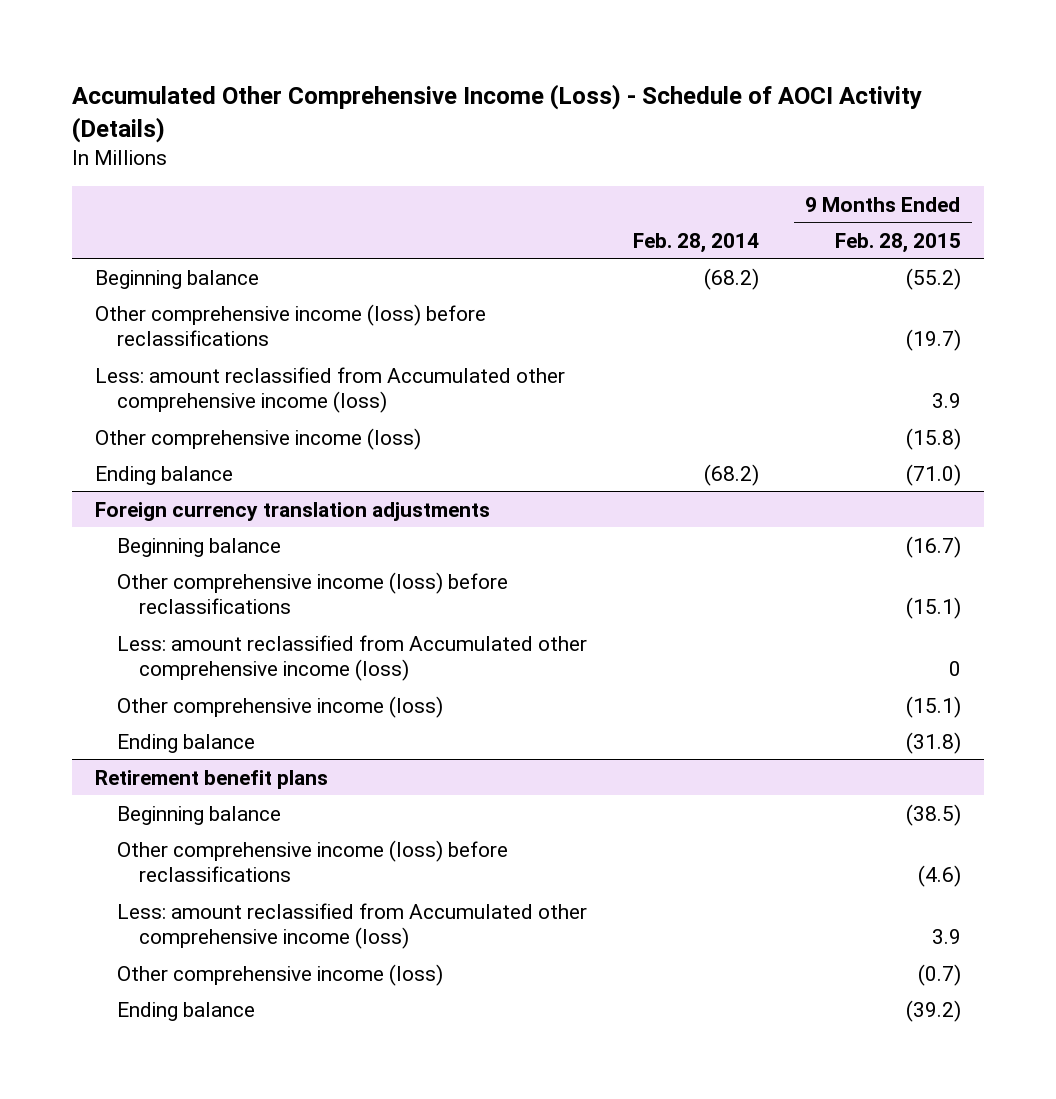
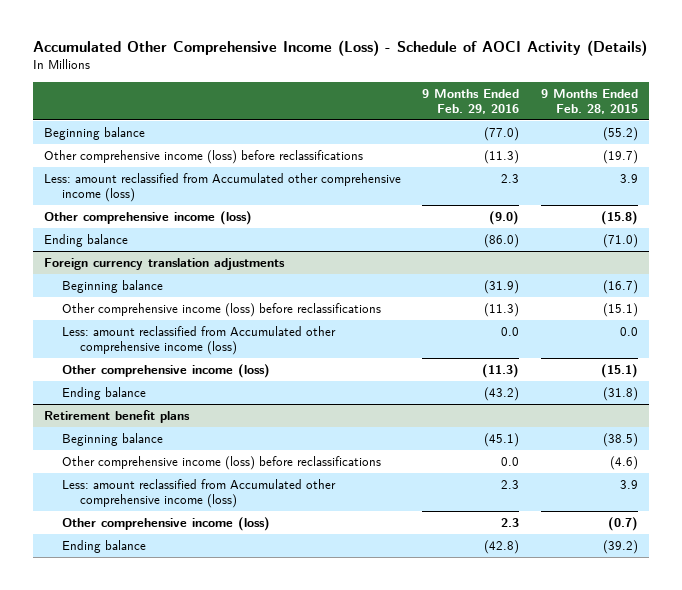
[633,232,760,253] Feb. 28, 2014 -> none
none -> [422,88,520,114] 9 Months Ended Feb. 29, 2016
[948,661,961,677] 0 -> [619,327,638,337] 0.0

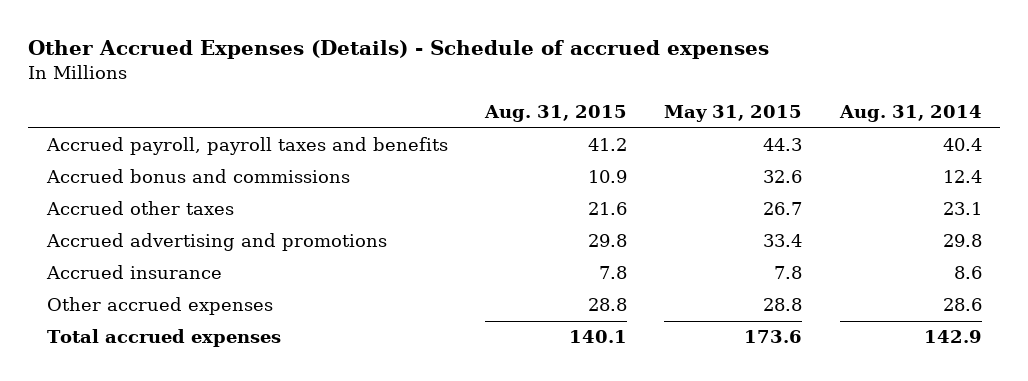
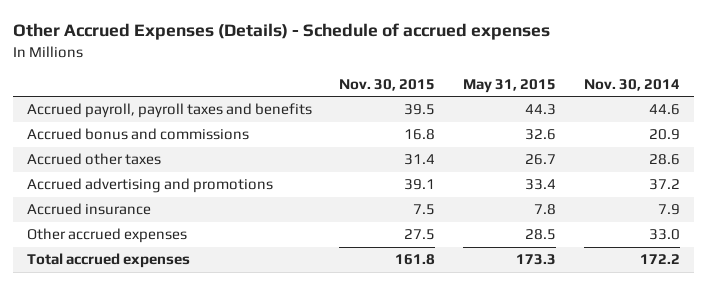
[484,105,628,123] Aug. 31, 2015 -> none
[838,105,982,123] Aug. 31, 2014 -> none
none -> [339,78,436,91] Nov. 30, 2015
none -> [584,78,681,91] Nov. 30, 2014
[763,298,803,312] 28.8 -> [525,229,557,241] 28.5
[744,330,803,344] 173.6 -> [516,254,557,266] 173.3

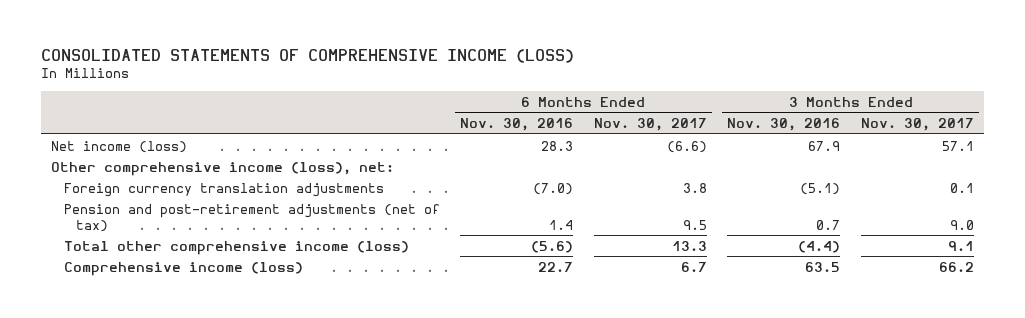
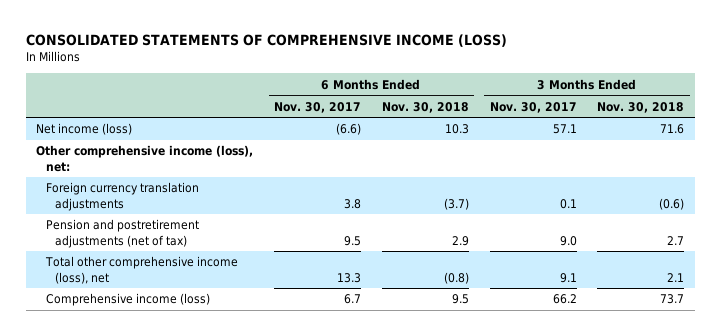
[460,118,574,132] Nov. 30, 2016 -> none
[727,118,841,132] Nov. 30, 2016 -> none
none -> [381,101,469,113] Nov. 30, 2018
none -> [597,101,685,113] Nov. 30, 2018
[63,203,440,232] Pension and post-retirement adjustments (net of tax) -> [45,219,199,248] Pension and postretirement adjustments (net of tax)
[63,240,409,255] Total other comprehensive income (loss) -> [44,256,238,284] Total other comprehensive income (loss), net

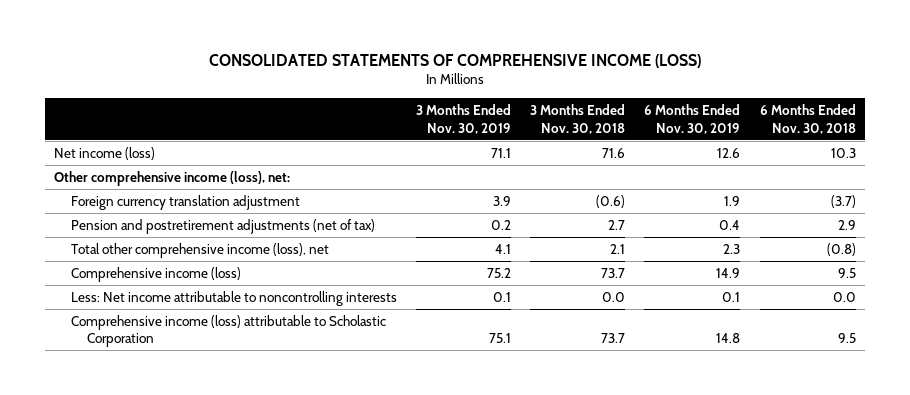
[273,101,361,113] Nov. 30, 2017 -> none
[489,101,577,113] Nov. 30, 2017 -> none
none -> [415,103,511,134] 3 Months Ended Nov. 30, 2019
none -> [644,103,741,134] 6 Months Ended Nov. 30, 2019
[45,182,199,211] Foreign currency translation adjustments -> [70,194,300,210] Foreign currency translation adjustment
none -> [70,290,397,306] Less: Net income attributable to noncontrolling interests
none -> [70,314,386,348] Comprehensive income (loss) attributable to Scholastic Corporation

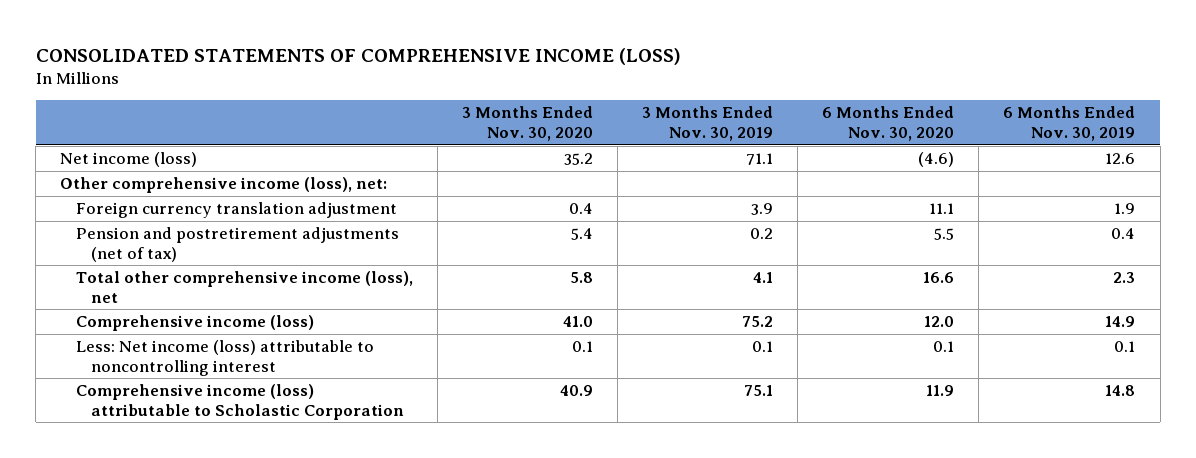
[530,103,626,134] 3 Months Ended Nov. 30, 2018 -> none
[759,103,856,134] 6 Months Ended Nov. 30, 2018 -> none
none -> [461,106,593,141] 3 Months Ended Nov. 30, 2020
none -> [822,106,955,141] 6 Months Ended Nov. 30, 2020
[70,290,397,306] Less: Net income attributable to noncontrolling interests -> [75,340,374,376] Less: Net income (loss) attributable to noncontrolling interest

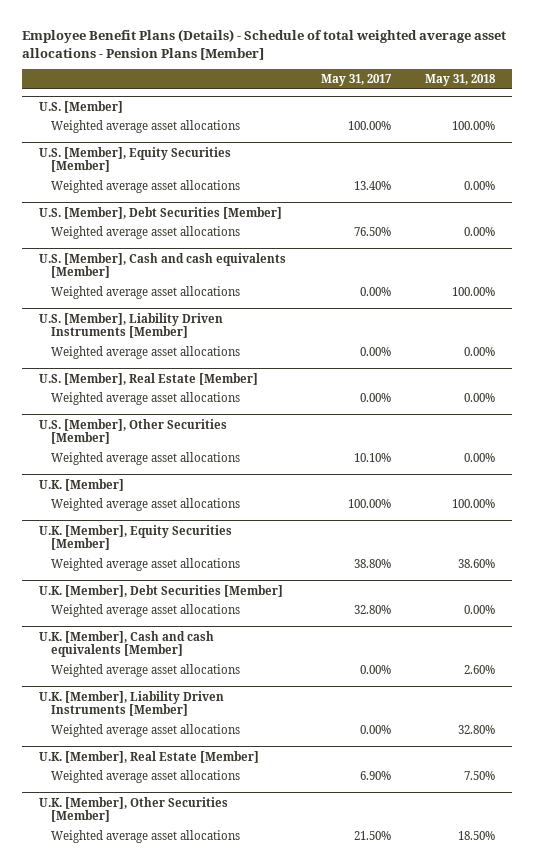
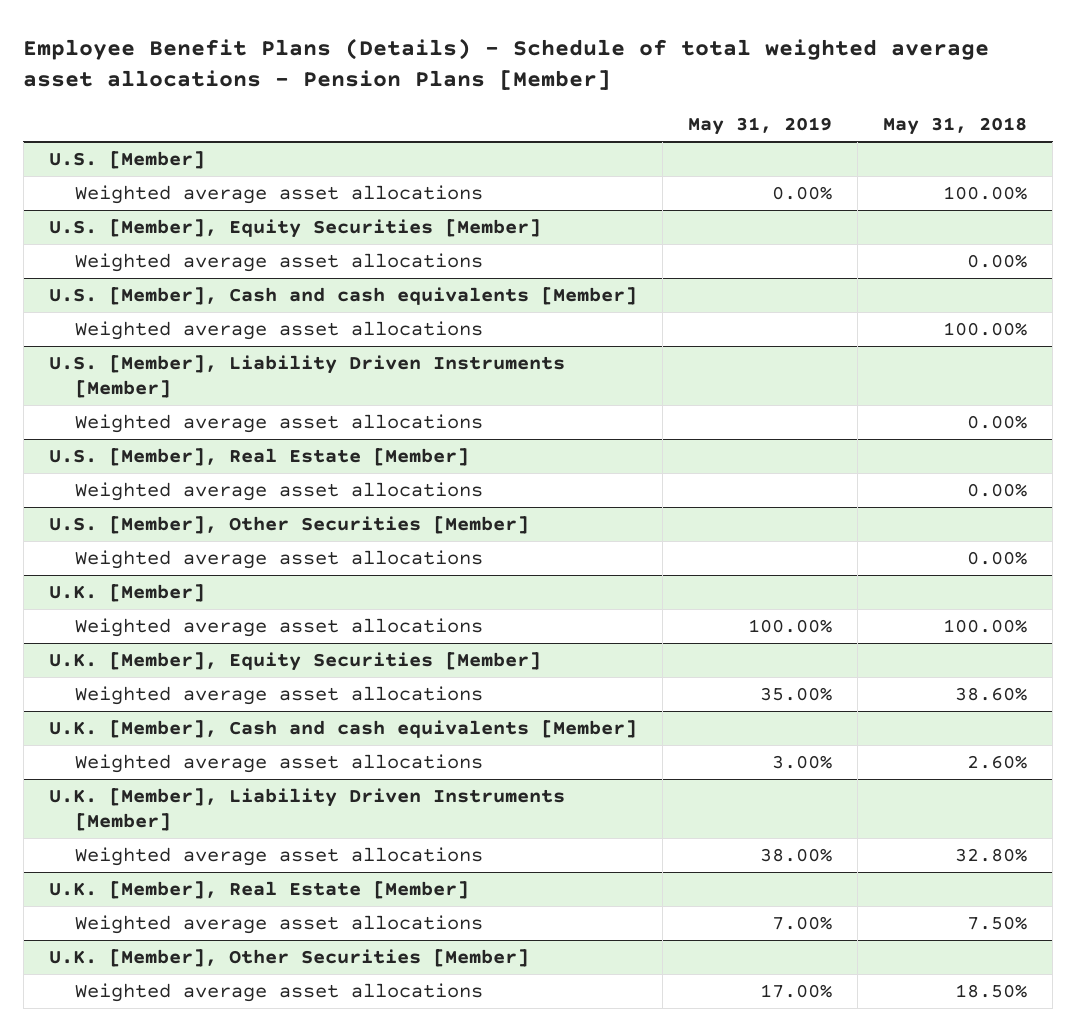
[320,74,392,87] May 31, 2017 -> none
none -> [688,116,833,135] May 31, 2019
[39,206,283,219] U.S. [Member], Debt Securities [Member] -> none
[51,225,241,239] Weighted average asset allocations -> none
[39,584,284,597] U.K. [Member], Debt Securities [Member] -> none
[51,603,241,617] Weighted average asset allocations -> none

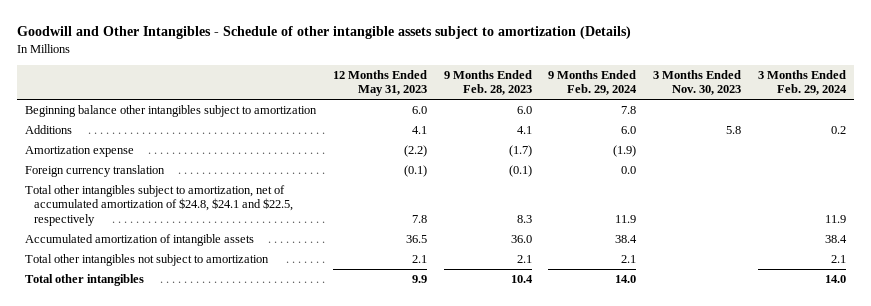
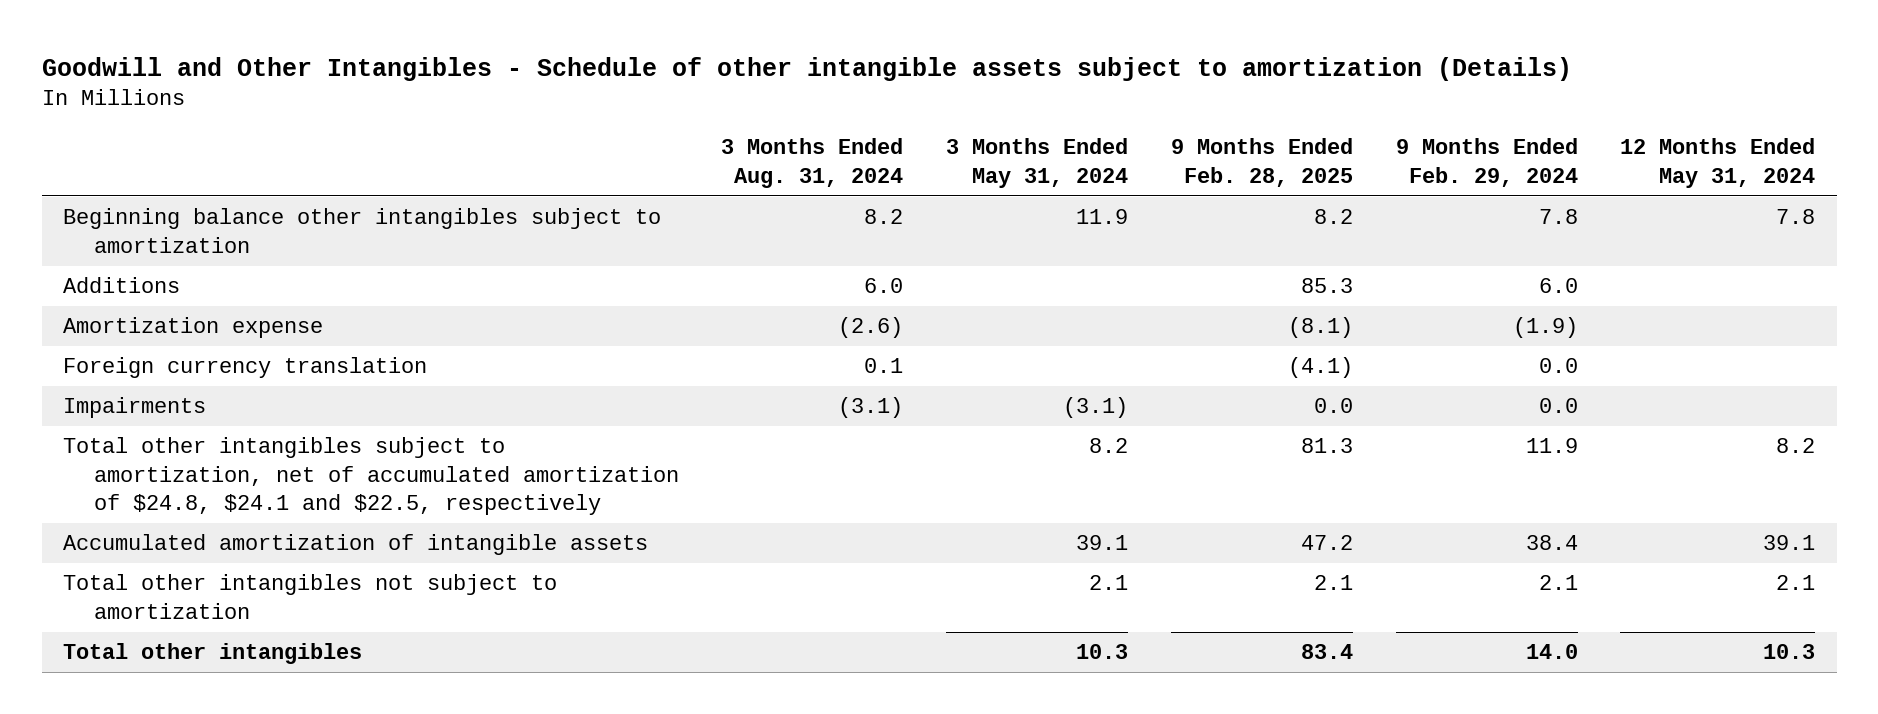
[332,70,427,97] 12 Months Ended May 31, 2023 -> none
[443,70,532,96] 9 Months Ended Feb. 28, 2023 -> none
[652,70,741,96] 3 Months Ended Nov. 30, 2023 -> none
[757,70,847,96] 3 Months Ended Feb. 29, 2024 -> none
none -> [721,138,904,188] 3 Months Ended Aug. 31, 2024
none -> [946,138,1129,188] 3 Months Ended May 31, 2024
none -> [1170,138,1353,187] 9 Months Ended Feb. 28, 2025
none -> [1620,138,1816,188] 12 Months Ended May 31, 2024
none -> [63,397,207,419] Impairments

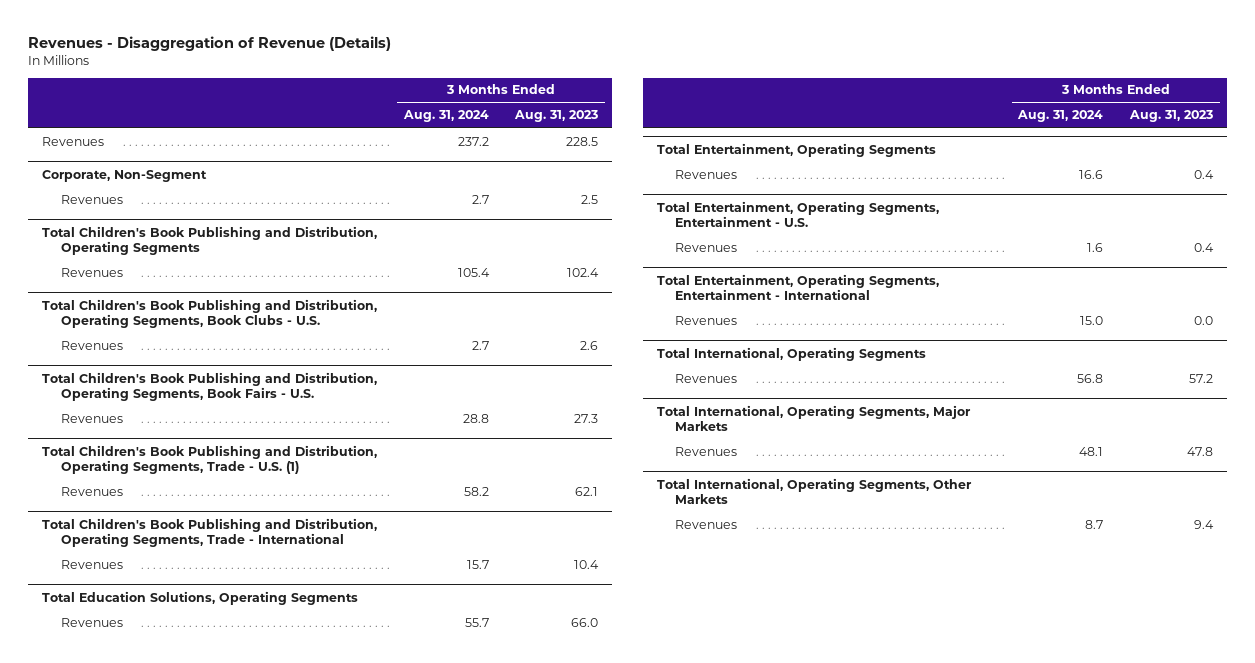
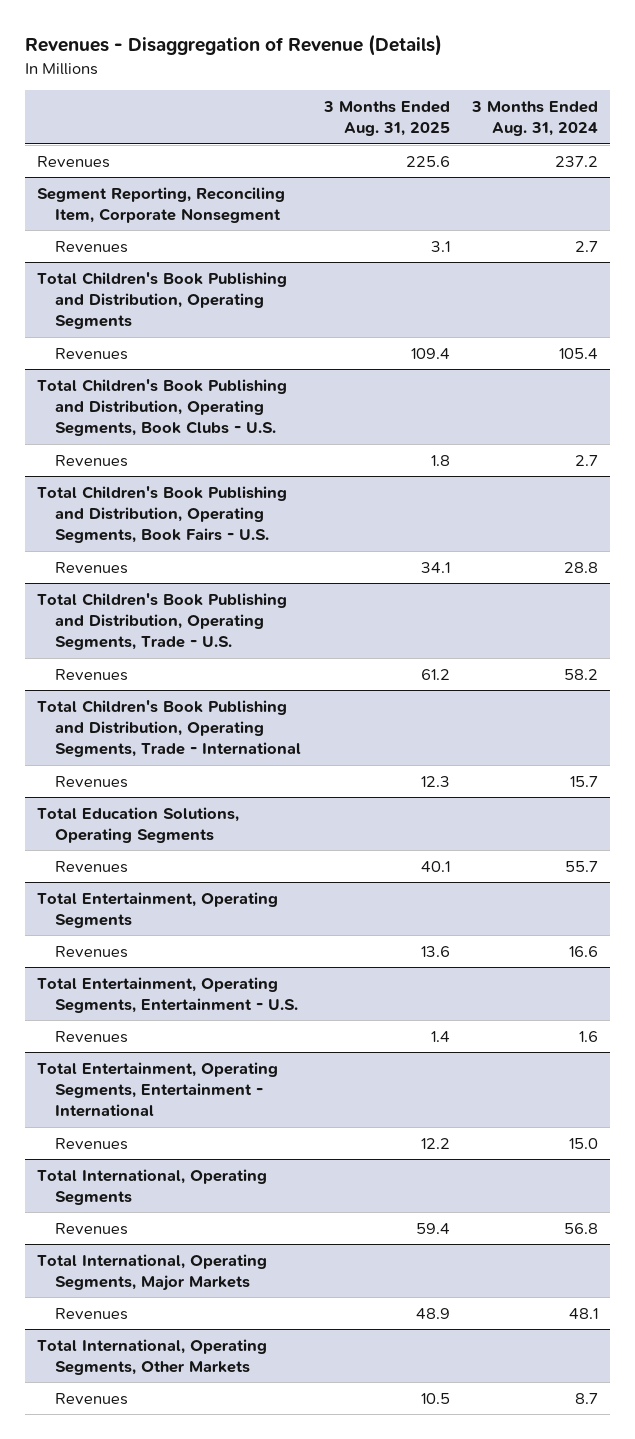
[514,110,599,123] Aug. 31, 2023 -> none
none -> [322,101,450,137] 3 Months Ended Aug. 31, 2025
[41,169,207,182] Corporate, Non-Segment -> [36,186,285,223] Segment Reporting, Reconciling Item, Corporate Nonsegment
[41,444,377,475] Total Children's Book Publishing and Distribution, Operating Segments, Trade - U.S. (1) -> [36,592,287,651] Total Children's Book Publishing and Distribution, Operating Segments, Trade - U.S.

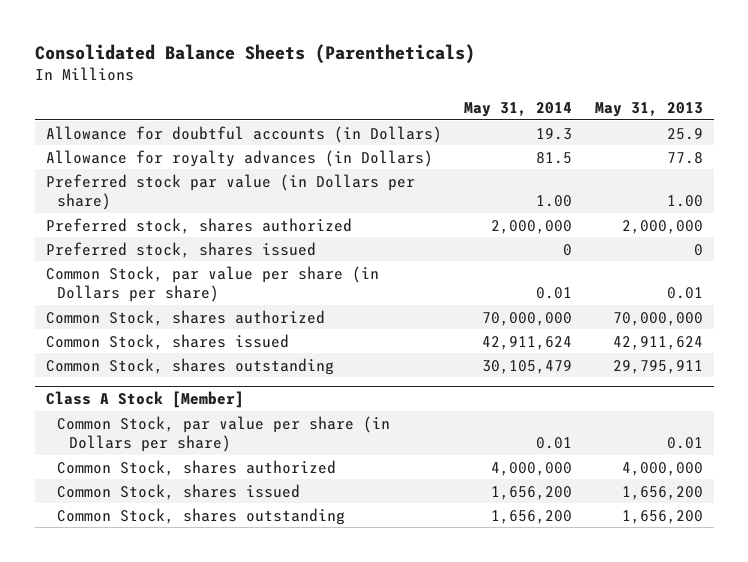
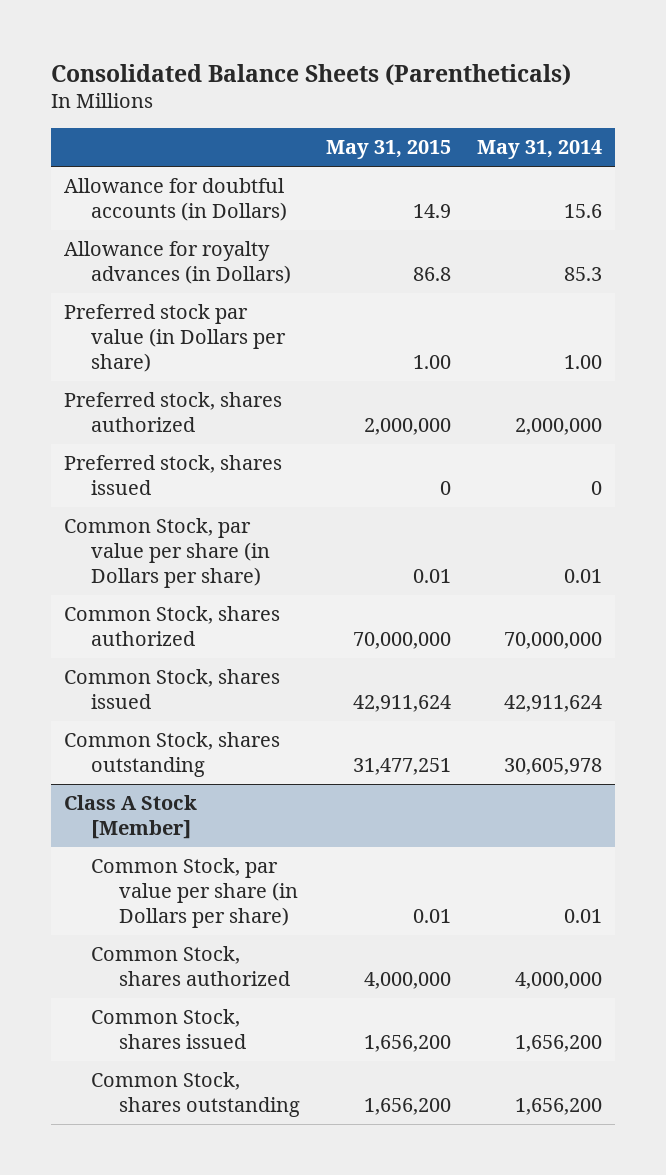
[594,102,703,118] May 31, 2013 -> none
none -> [326,140,452,160] May 31, 2015
[536,127,573,140] 19.3 -> [563,203,602,218] 15.6
[536,151,573,164] 81.5 -> [563,266,602,281] 85.3
[482,359,573,374] 30,105,479 -> [503,757,602,775] 30,605,978

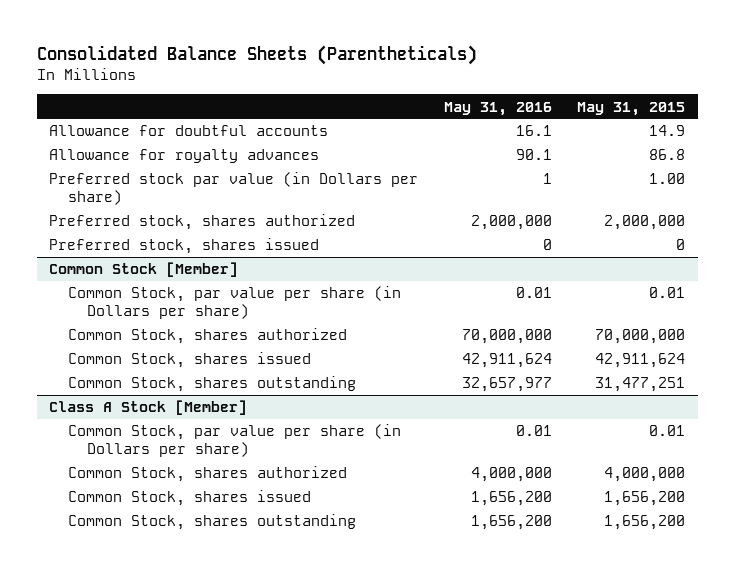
[476,140,602,160] May 31, 2014 -> none
none -> [443,101,552,116] May 31, 2016
[63,178,288,221] Allowance for doubtful accounts (in Dollars) -> [49,125,329,137] Allowance for doubtful accounts
[63,241,292,284] Allowance for royalty advances (in Dollars) -> [49,149,320,164] Allowance for royalty advances
none -> [49,262,239,278] Common Stock [Member]

